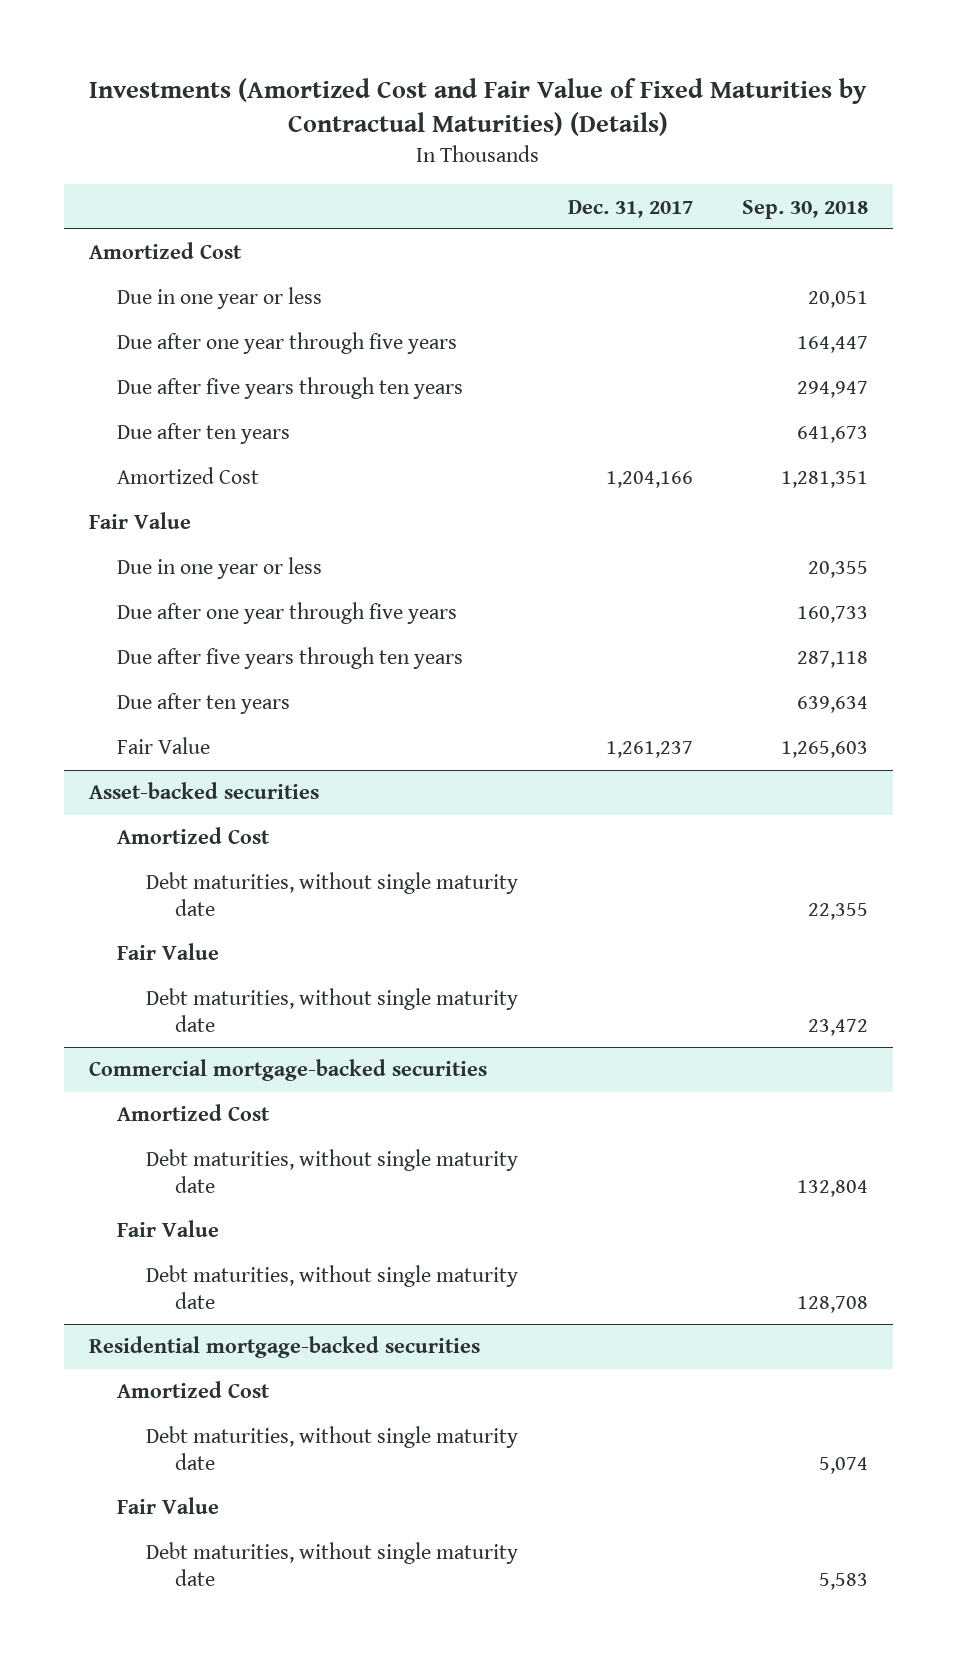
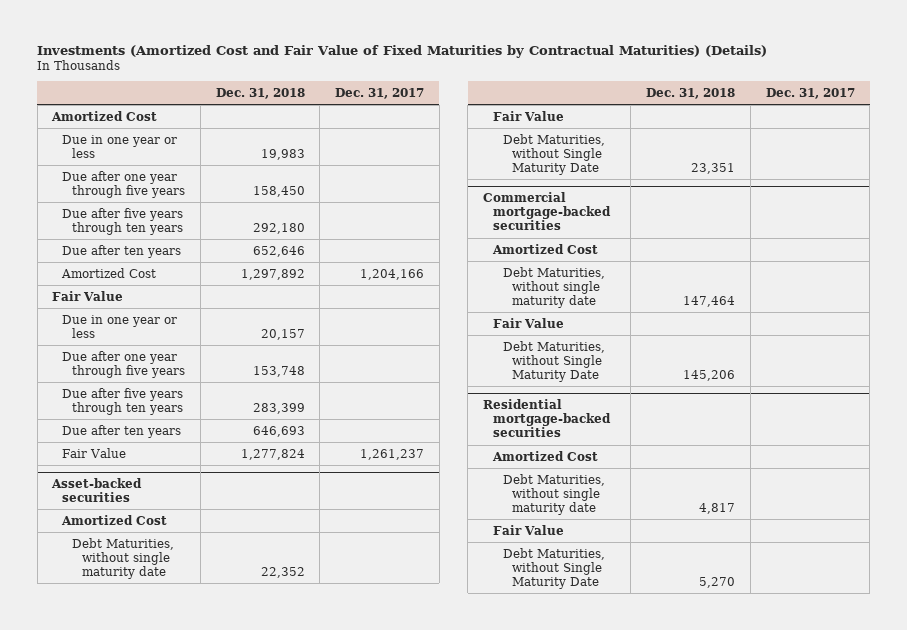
[742,199,869,219] Sep. 30, 2018 -> none
none -> [215,87,305,99] Dec. 31, 2018
[146,872,519,917] Debt maturities, without single maturity date -> [72,537,175,580] Debt Maturities, without single maturity date
[146,988,519,1033] Debt maturities, without single maturity date -> [502,133,605,176] Debt Maturities, without Single Maturity Date
[146,1149,519,1194] Debt maturities, without single maturity date -> [502,266,605,309] Debt Maturities, without single maturity date
[146,1265,519,1310] Debt maturities, without single maturity date -> [502,340,605,383] Debt Maturities, without Single Maturity Date
[146,1426,519,1471] Debt maturities, without single maturity date -> [502,473,605,516] Debt Maturities, without single maturity date
[146,1542,519,1587] Debt maturities, without single maturity date -> [502,547,605,590] Debt Maturities, without Single Maturity Date

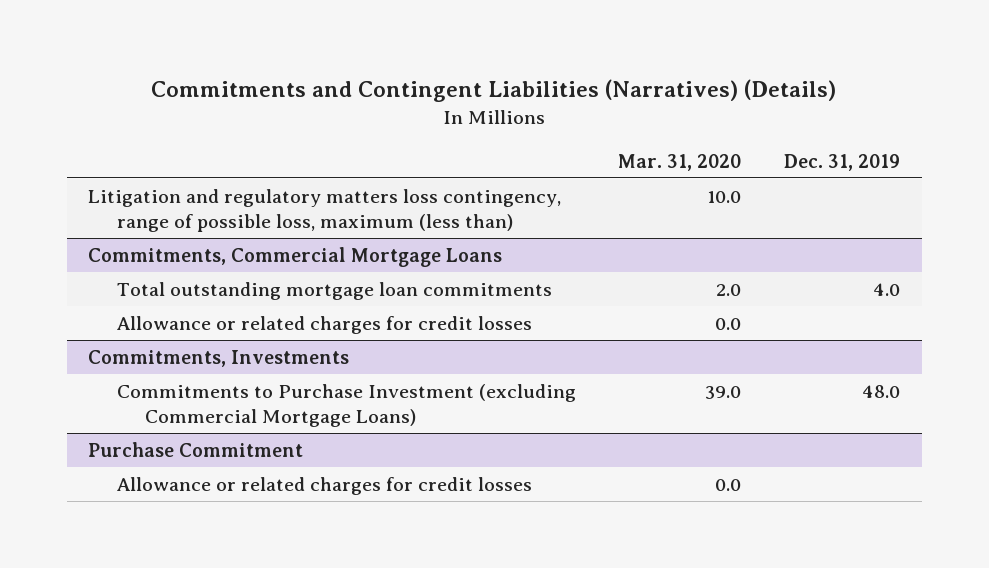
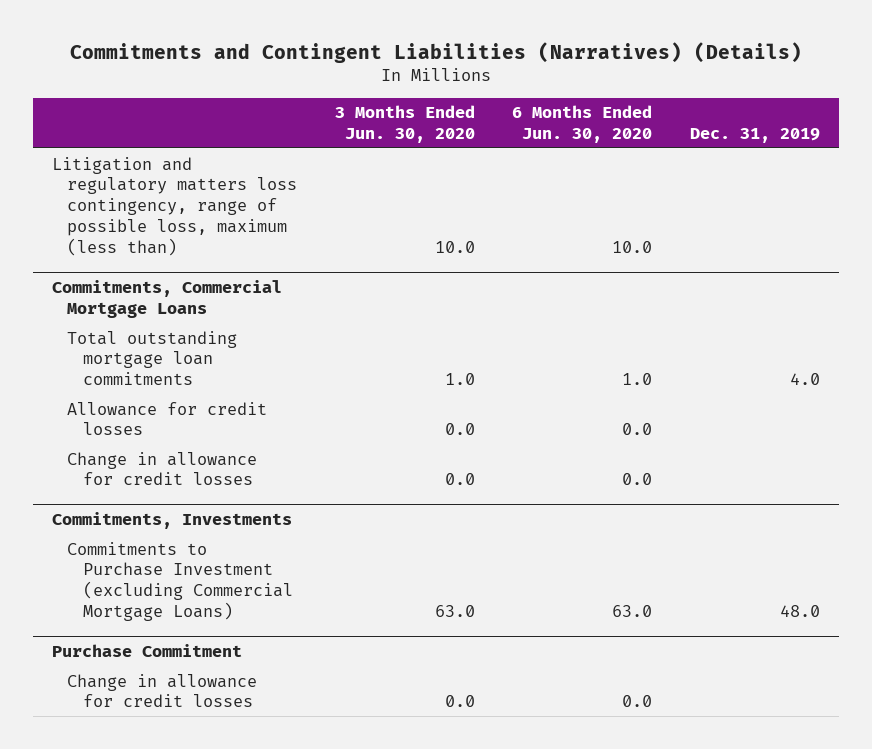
[618,153,742,171] Mar. 31, 2020 -> none
none -> [334,105,475,144] 3 Months Ended Jun. 30, 2020
none -> [512,105,653,144] 6 Months Ended Jun. 30, 2020
[116,315,532,334] Allowance or related charges for credit losses -> [67,401,268,436] Allowance for credit losses
none -> [67,451,258,486] Change in allowance for credit losses
[116,476,532,495] Allowance or related charges for credit losses -> none
none -> [67,673,258,708] Change in allowance for credit losses

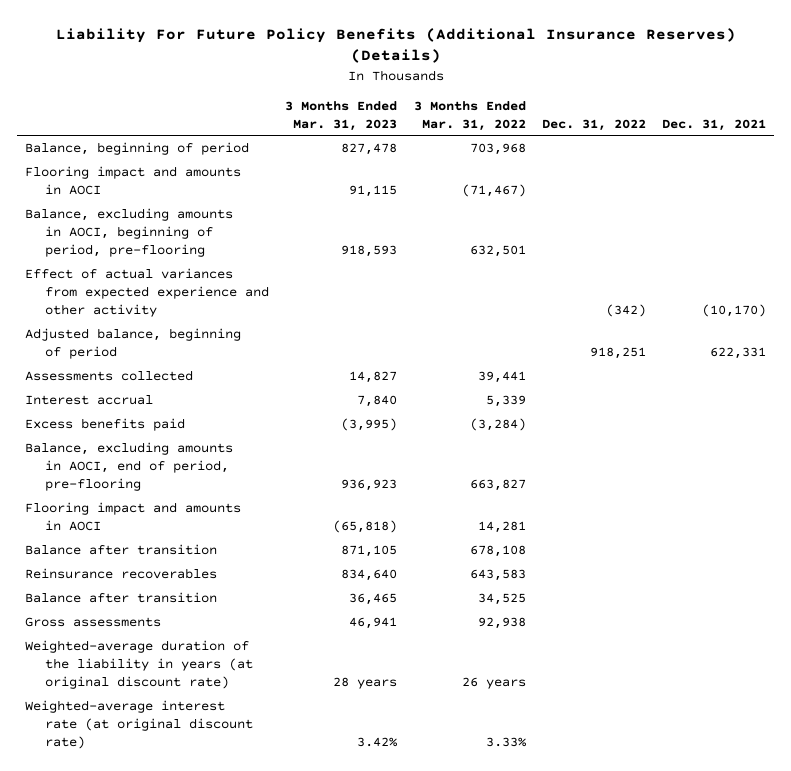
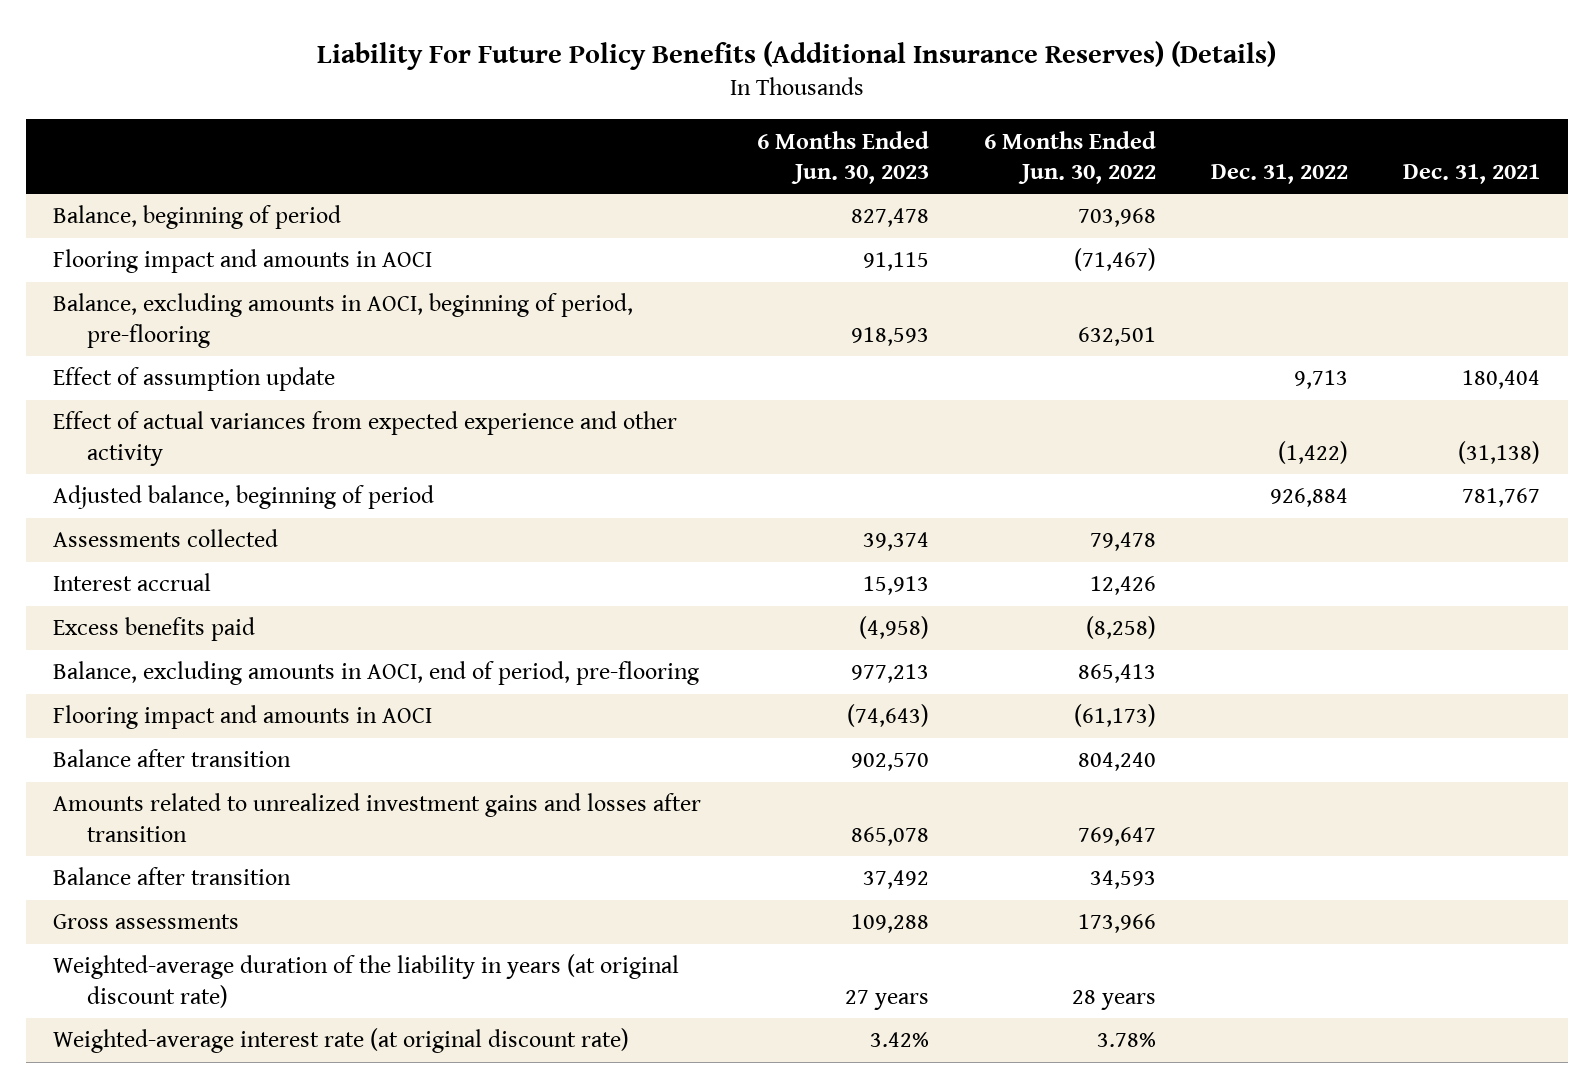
[285,100,398,131] 3 Months Ended Mar. 31, 2023 -> none
[413,100,526,131] 3 Months Ended Mar. 31, 2022 -> none
none -> [756,130,929,184] 6 Months Ended Jun. 30, 2023
none -> [983,130,1156,184] 6 Months Ended Jun. 30, 2022
none -> [53,367,336,392] Effect of assumption update
[605,303,646,317] (342) -> [1278,440,1349,464] (1,422)
[702,303,767,317] (10,170) -> [1458,440,1541,464] (31,138)
[589,346,646,359] 918,251 -> [1270,488,1349,508] 926,884
[710,346,767,359] 622,331 -> [1462,488,1541,508] 781,767
[24,567,217,579] Reinsurance recoverables -> [53,793,702,842] Amounts related to unrealized investment gains and losses after transition

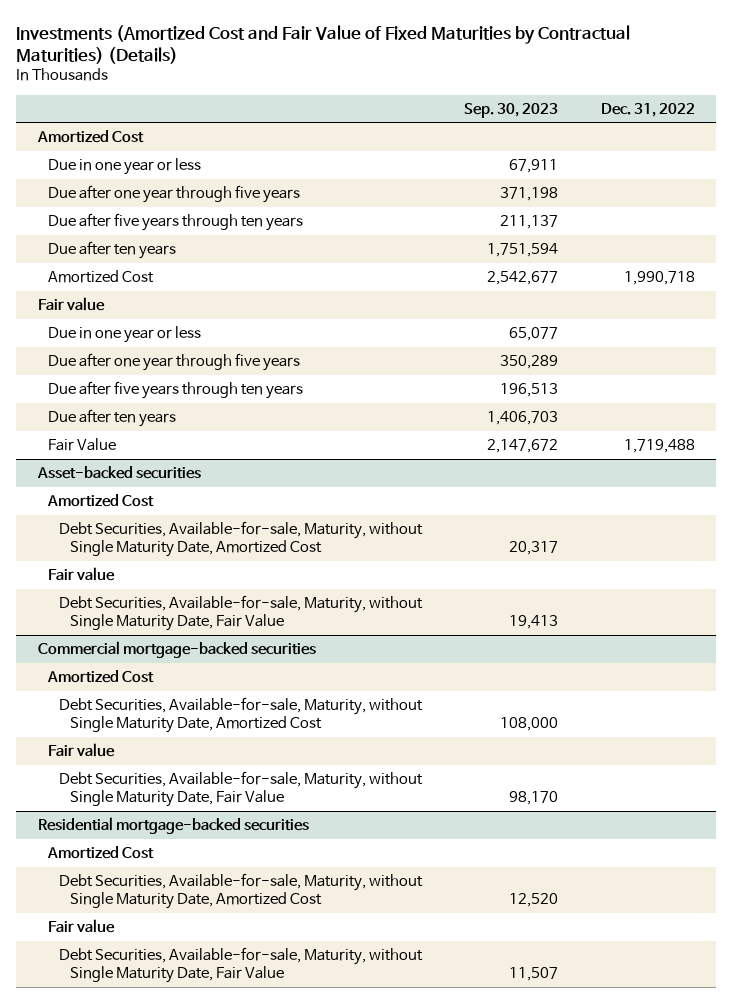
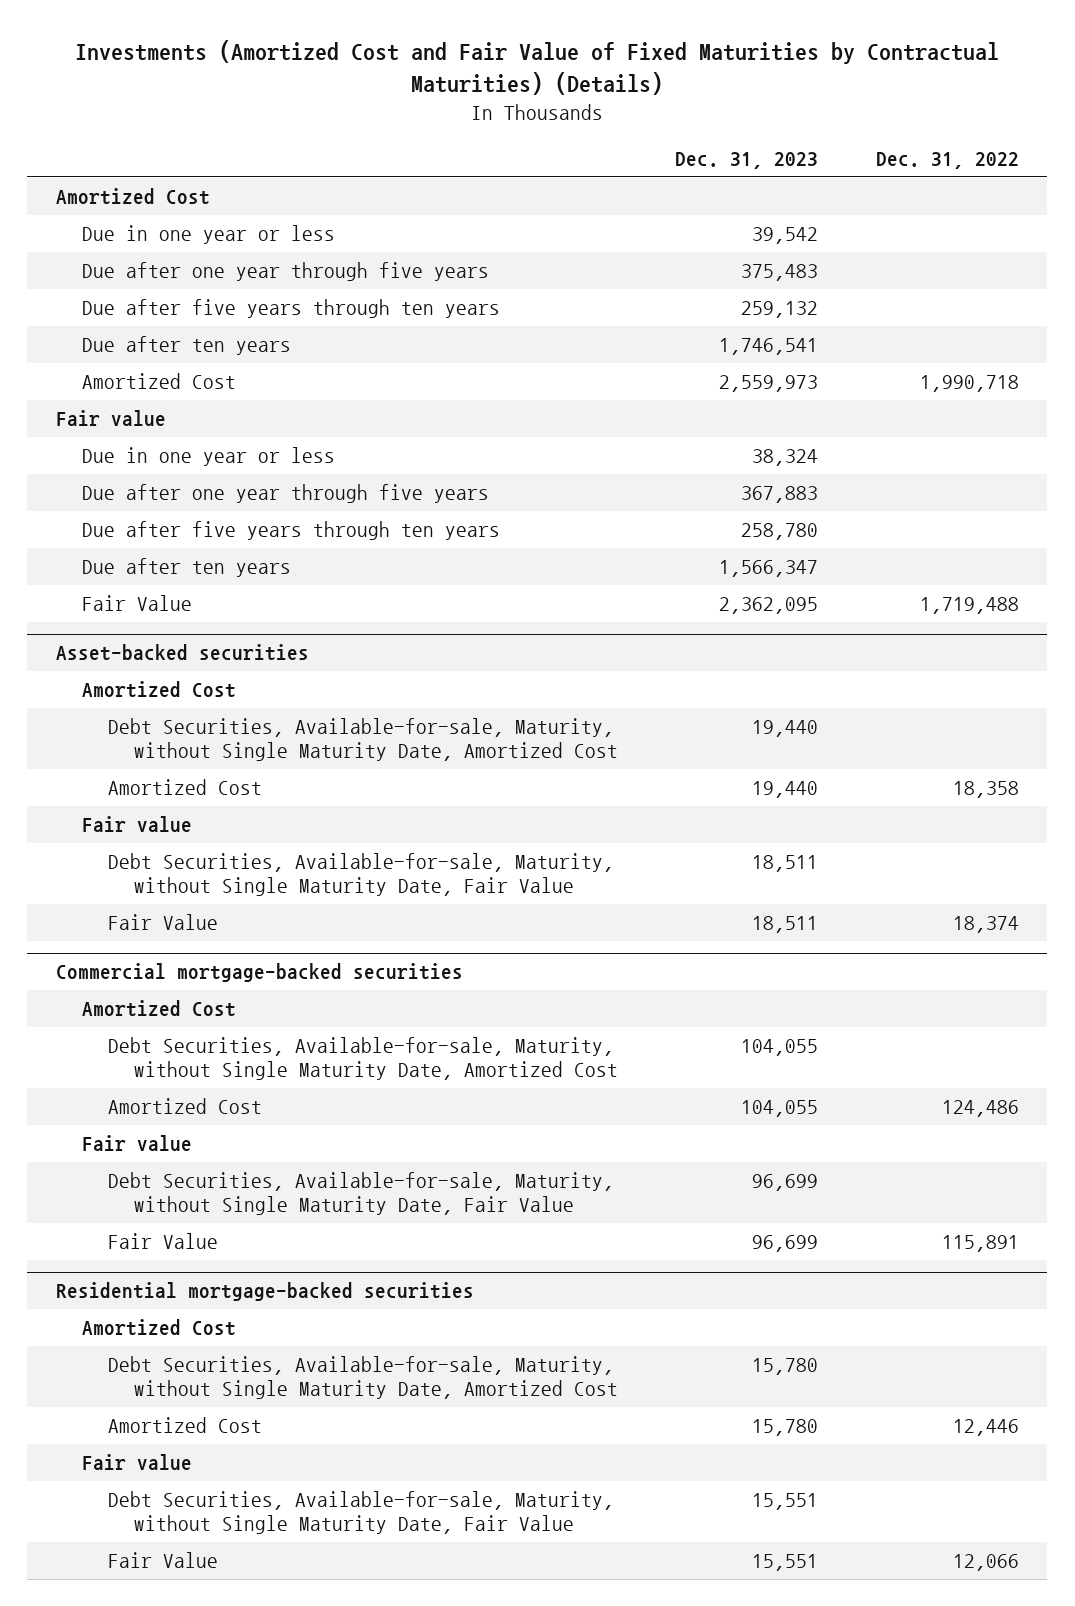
[464,102,559,118] Sep. 30, 2023 -> none
none -> [675,151,819,169] Dec. 31, 2023
none -> [108,779,263,796] Amortized Cost
none -> [108,914,219,931] Fair Value
none -> [108,1098,263,1115] Amortized Cost
none -> [108,1233,219,1250] Fair Value
none -> [108,1417,263,1434] Amortized Cost
none -> [108,1552,219,1569] Fair Value

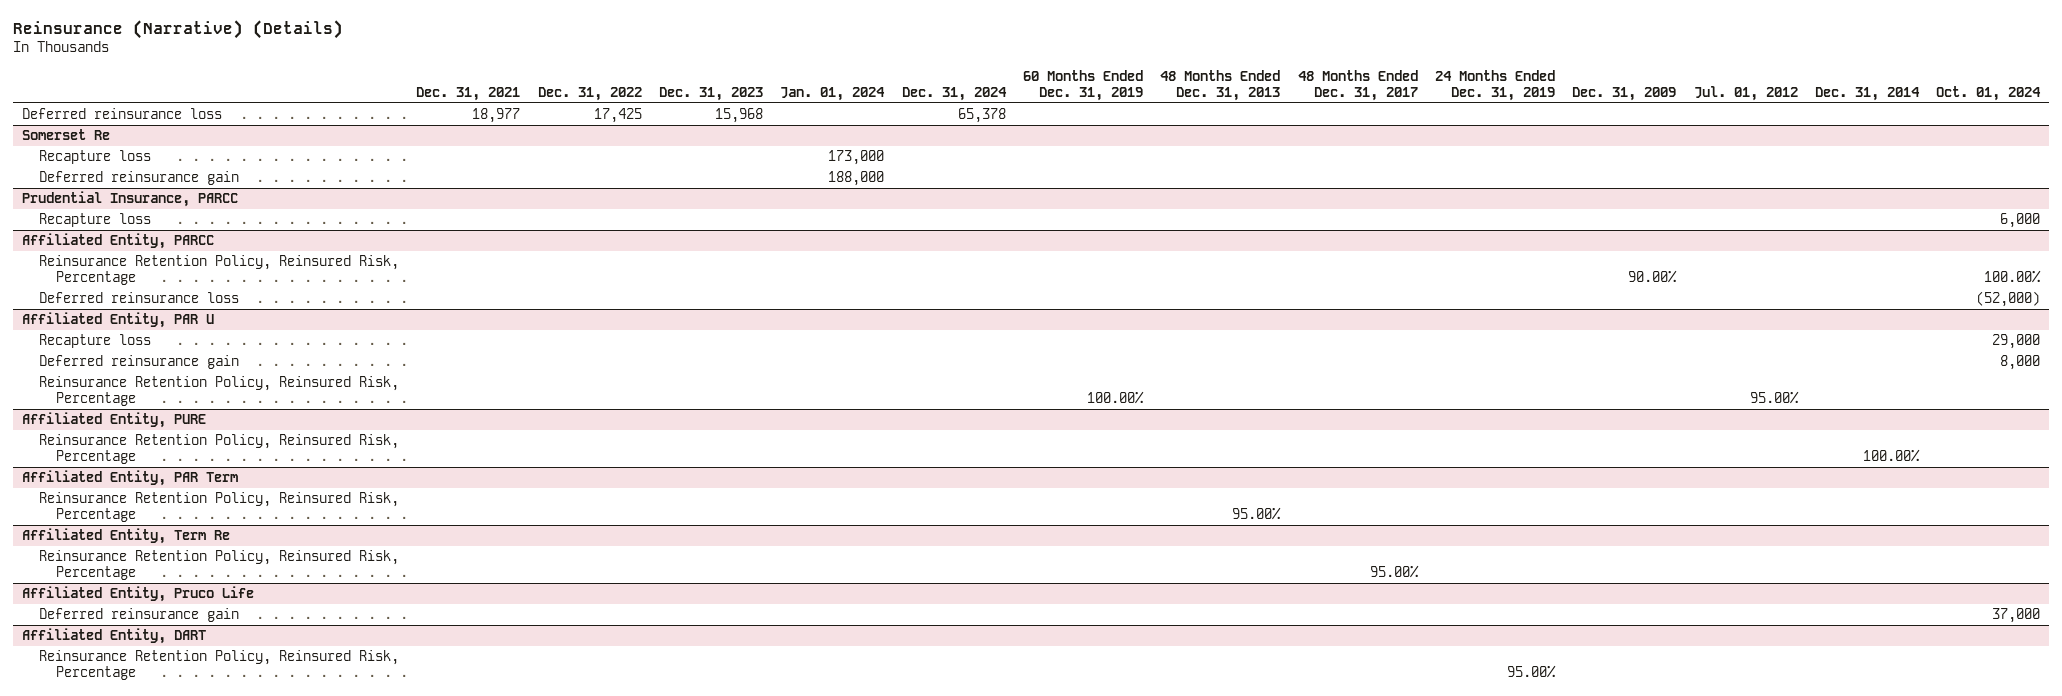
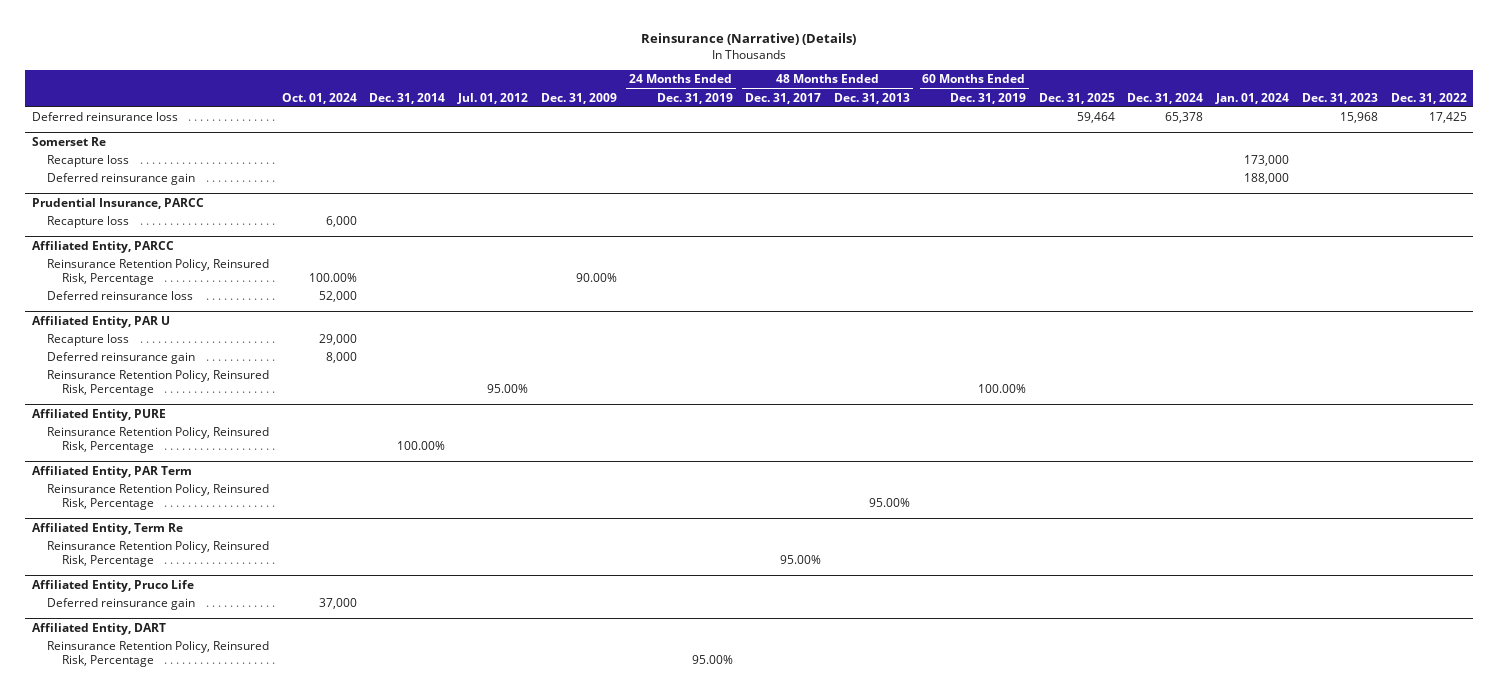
[416,86,521,101] Dec. 31, 2021 -> none
none -> [1038,92,1115,104] Dec. 31, 2025
[1976,291,2041,308] (52,000) -> [318,291,357,303] 52,000

